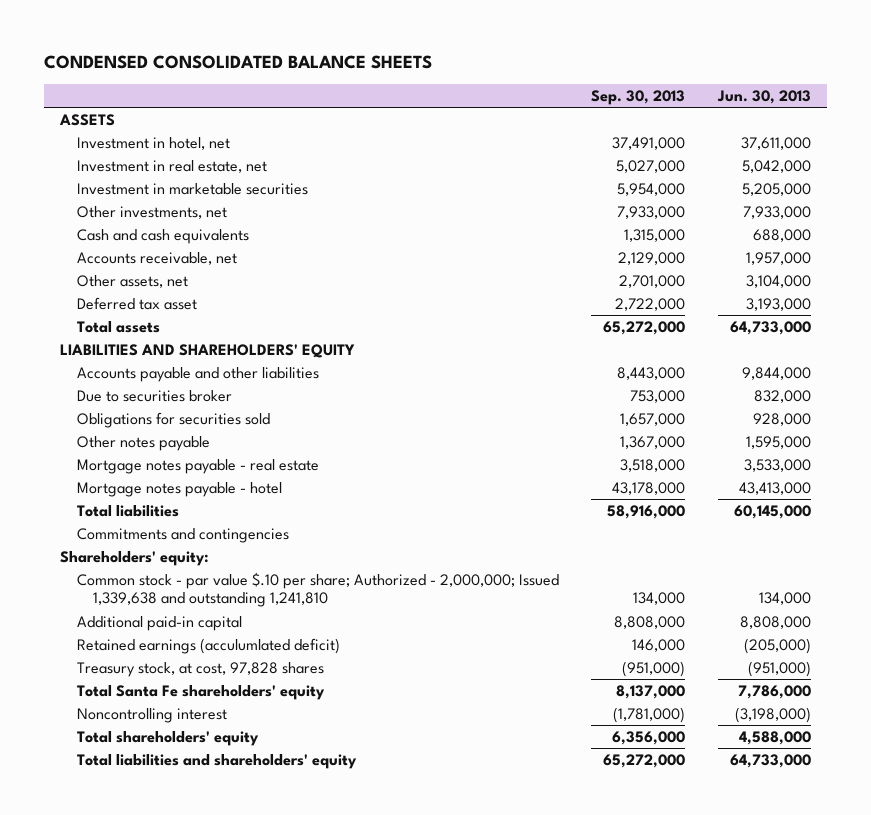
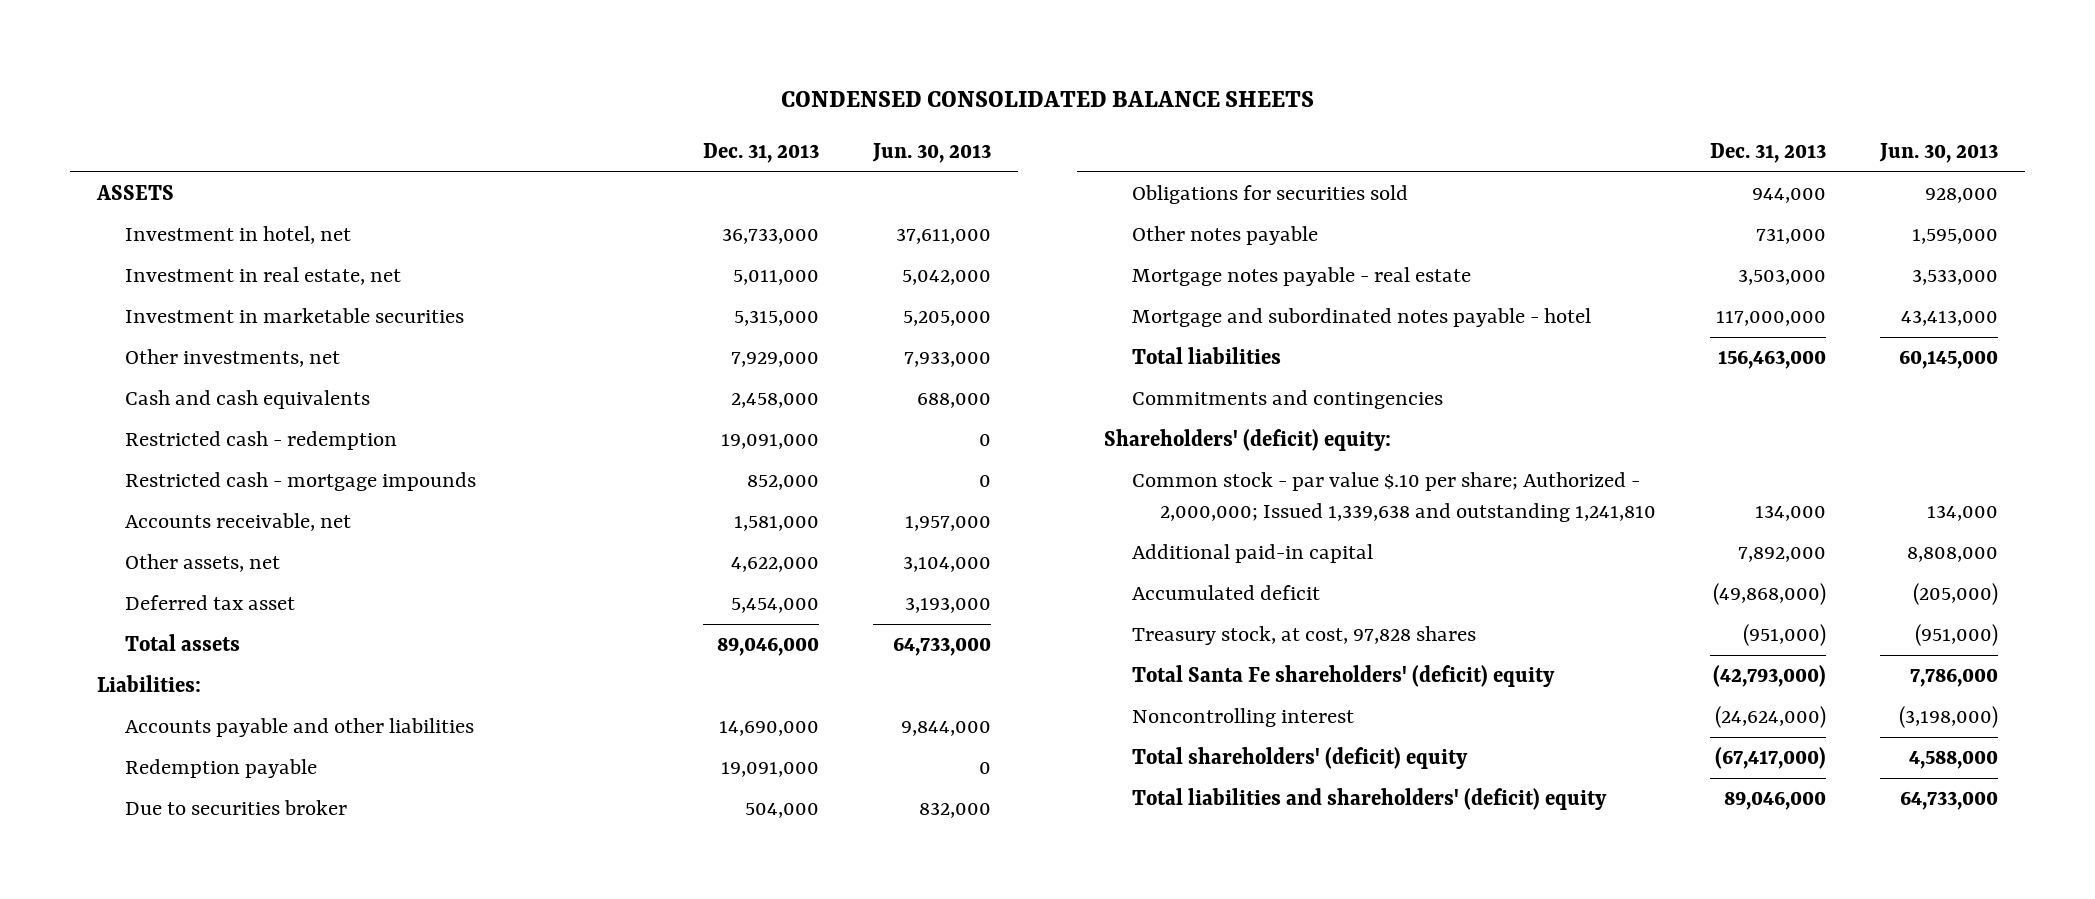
[591,90,686,106] Sep. 30, 2013 -> none
none -> [703,142,820,163] Dec. 31, 2013
none -> [125,431,398,451] Restricted cash - redemption
none -> [125,472,477,492] Restricted cash - mortgage impounds
[60,343,356,358] LIABILITIES AND SHAREHOLDERS' EQUITY -> none
none -> [97,675,202,693] Liabilities:
none -> [125,759,318,779] Redemption payable
[76,481,282,497] Mortgage notes payable - hotel -> [1132,308,1592,328] Mortgage and subordinated notes payable - hotel
[60,550,210,566] Shareholders' equity: -> [1104,429,1392,452] Shareholders' (deficit) equity:
[76,637,340,654] Retained earnings (acculumlated deficit) -> [1132,585,1321,601] Accumulated deficit
[76,684,325,700] Total Santa Fe shareholders' equity -> [1132,665,1556,688] Total Santa Fe shareholders' (deficit) equity
[76,730,259,746] Total shareholders' equity -> [1132,747,1469,770] Total shareholders' (deficit) equity
[76,753,357,769] Total liabilities and shareholders' equity -> [1132,788,1608,811] Total liabilities and shareholders' (deficit) equity

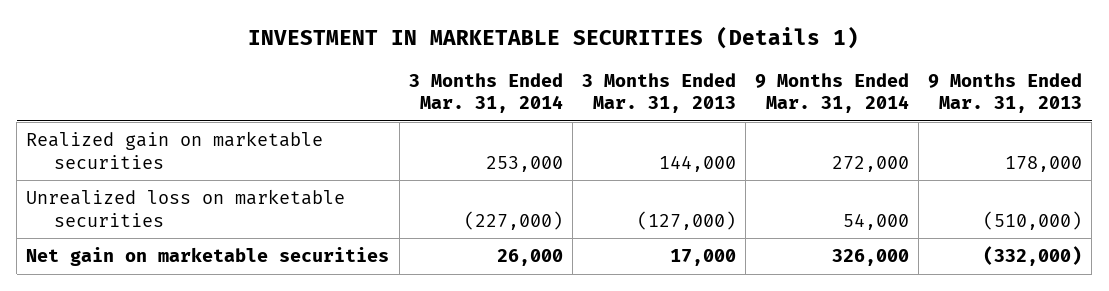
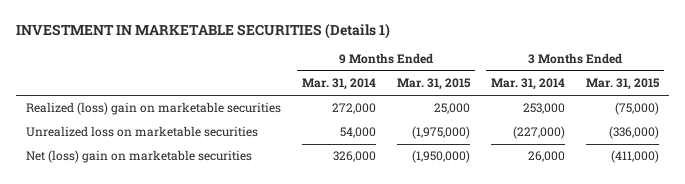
[581,72,736,114] 3 Months Ended Mar. 31, 2013 -> none
[928,72,1083,114] 9 Months Ended Mar. 31, 2013 -> none
none -> [397,78,472,91] Mar. 31, 2015
none -> [585,78,660,91] Mar. 31, 2015
[26,131,324,169] Realized gain on marketable securities -> [26,102,282,116] Realized (loss) gain on marketable securities
[26,247,390,267] Net gain on marketable securities -> [26,150,253,164] Net (loss) gain on marketable securities

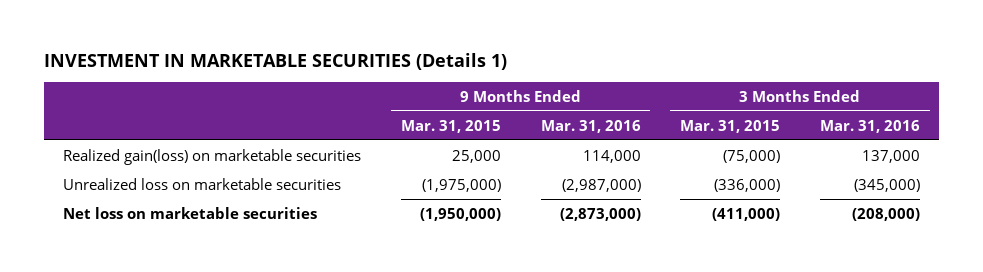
[302,78,377,91] Mar. 31, 2014 -> none
[490,78,565,91] Mar. 31, 2014 -> none
none -> [540,119,641,133] Mar. 31, 2016
none -> [819,119,920,133] Mar. 31, 2016
[26,102,282,116] Realized (loss) gain on marketable securities -> [63,148,362,165] Realized gain(loss) on marketable securities
[26,150,253,164] Net (loss) gain on marketable securities -> [63,206,318,219] Net loss on marketable securities

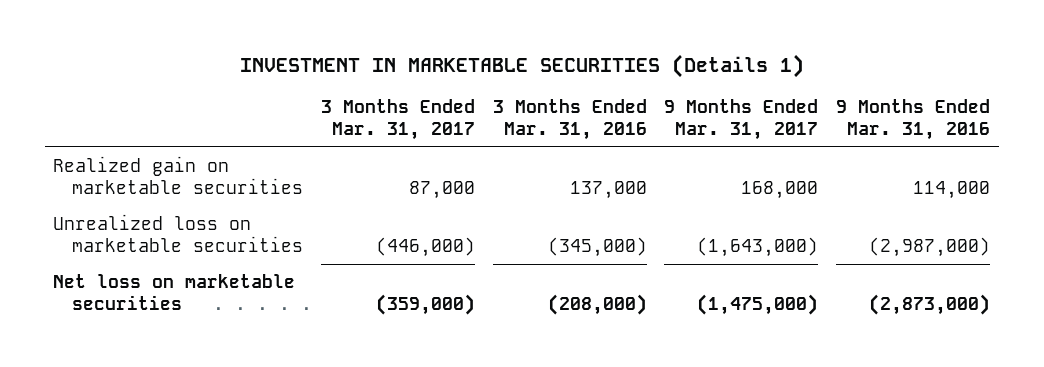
[400,119,501,133] Mar. 31, 2015 -> none
[680,119,781,133] Mar. 31, 2015 -> none
none -> [320,98,475,141] 3 Months Ended Mar. 31, 2017
none -> [664,98,819,141] 9 Months Ended Mar. 31, 2017
[63,148,362,165] Realized gain(loss) on marketable securities -> [53,155,304,195] Realized gain on marketable securities

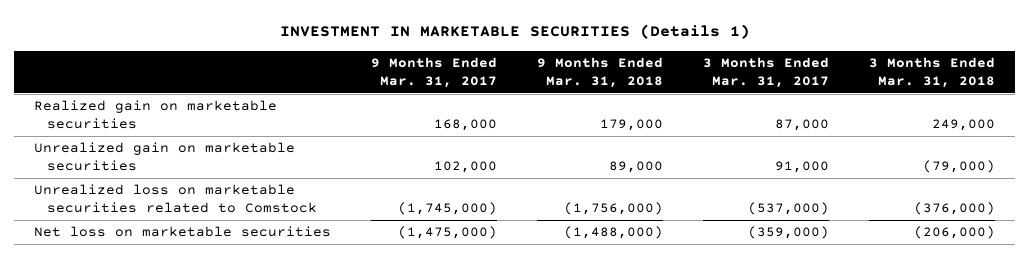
[492,98,647,141] 3 Months Ended Mar. 31, 2016 -> none
[836,98,991,141] 9 Months Ended Mar. 31, 2016 -> none
none -> [537,57,664,88] 9 Months Ended Mar. 31, 2018
none -> [869,57,996,88] 3 Months Ended Mar. 31, 2018
[53,213,304,253] Unrealized loss on marketable securities -> [34,142,296,171] Unrealized gain on marketable securities
[375,237,475,258] (446,000) -> [775,160,830,173] 91,000
[697,237,819,258] (1,643,000) -> [434,160,498,173] 102,000
none -> [34,184,318,213] Unrealized loss on marketable securities related to Comstock

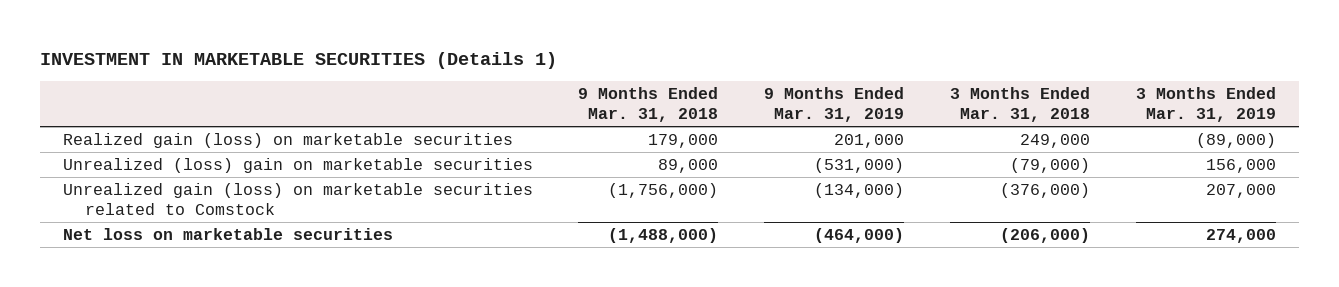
[371,57,498,88] 9 Months Ended Mar. 31, 2017 -> none
[703,57,830,88] 3 Months Ended Mar. 31, 2017 -> none
none -> [764,86,905,123] 9 Months Ended Mar. 31, 2019
none -> [1136,86,1277,123] 3 Months Ended Mar. 31, 2019
[34,100,278,129] Realized gain on marketable securities -> [62,132,513,148] Realized gain (loss) on marketable securities
[34,142,296,171] Unrealized gain on marketable securities -> [62,157,533,173] Unrealized (loss) gain on marketable securities
[34,184,318,213] Unrealized loss on marketable securities related to Comstock -> [62,182,533,216] Unrealized gain (loss) on marketable securities related to Comstock

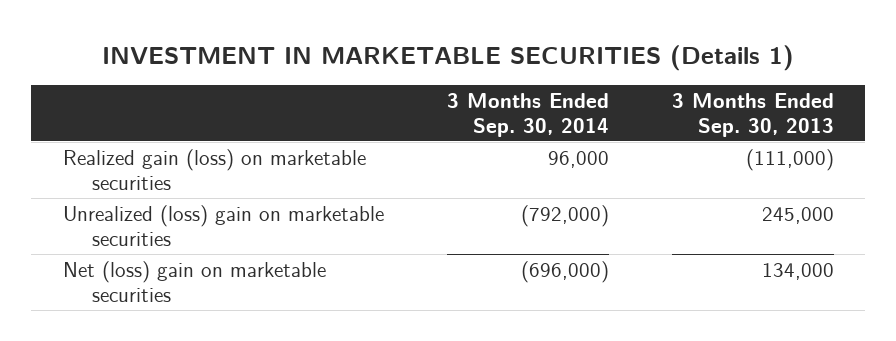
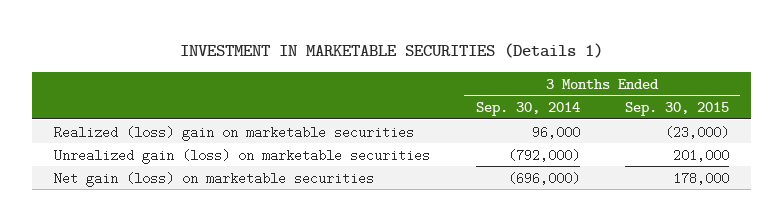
[671,92,834,137] 3 Months Ended Sep. 30, 2013 -> none
none -> [624,101,729,116] Sep. 30, 2015
[62,148,366,190] Realized gain (loss) on marketable securities -> [54,125,415,141] Realized (loss) gain on marketable securities
[62,204,384,246] Unrealized (loss) gain on marketable securities -> [54,148,431,164] Unrealized gain (loss) on marketable securities
[62,260,326,302] Net (loss) gain on marketable securities -> [54,171,375,187] Net gain (loss) on marketable securities

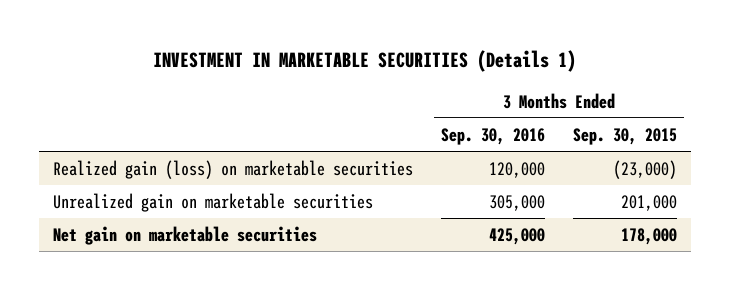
[475,101,580,116] Sep. 30, 2014 -> none
none -> [441,127,546,145] Sep. 30, 2016
[54,125,415,141] Realized (loss) gain on marketable securities -> [52,159,413,179] Realized gain (loss) on marketable securities
[54,148,431,164] Unrealized gain (loss) on marketable securities -> [52,192,373,212] Unrealized gain on marketable securities
[54,171,375,187] Net gain (loss) on marketable securities -> [52,225,317,245] Net gain on marketable securities

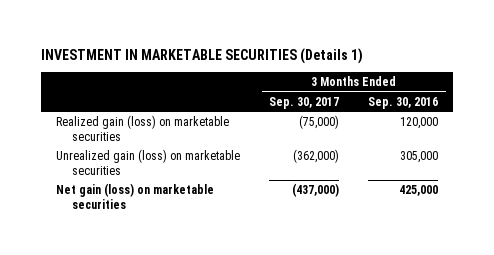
[573,127,678,145] Sep. 30, 2015 -> none
none -> [269,96,340,109] Sep. 30, 2017
[52,192,373,212] Unrealized gain on marketable securities -> [56,148,241,175] Unrealized gain (loss) on marketable securities
[52,225,317,245] Net gain on marketable securities -> [56,182,215,209] Net gain (loss) on marketable securities

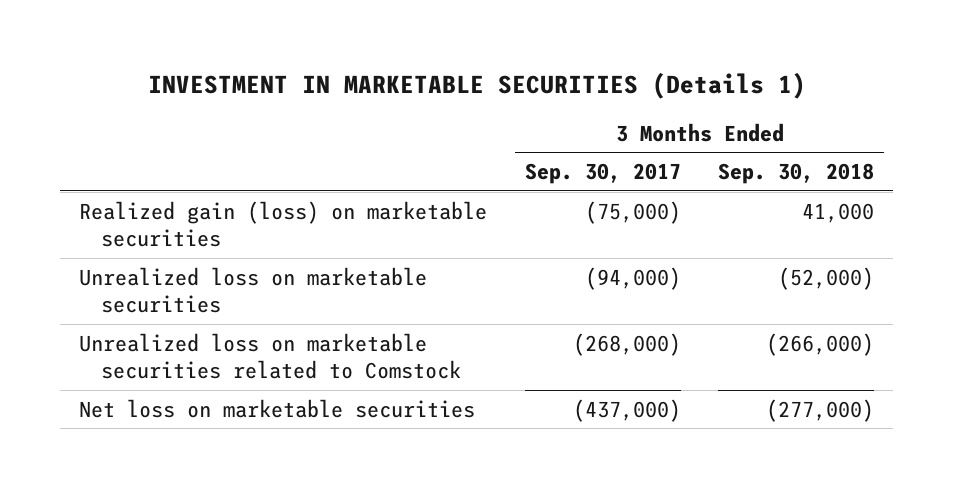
[368,96,439,109] Sep. 30, 2016 -> none
none -> [718,163,875,185] Sep. 30, 2018
[56,148,241,175] Unrealized gain (loss) on marketable securities -> [78,266,427,314] Unrealized loss on marketable securities
[293,148,340,163] (362,000) -> [584,266,681,290] (94,000)
none -> [78,332,462,380] Unrealized loss on marketable securities related to Comstock
[56,182,215,209] Net gain (loss) on marketable securities -> [78,398,475,418] Net loss on marketable securities

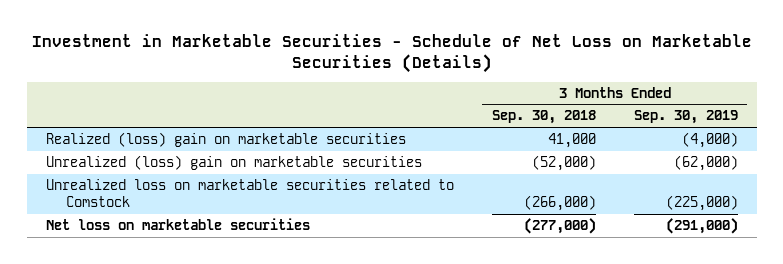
[147,72,806,100] INVESTMENT IN MARKETABLE SECURITIES (Details 1) -> [31,34,752,74] Investment in Marketable Securities - Schedule of Net Loss on Marketable Securities (Details)
[524,163,681,185] Sep. 30, 2017 -> none
none -> [633,110,738,125] Sep. 30, 2019
[78,200,487,248] Realized gain (loss) on marketable securities -> [45,132,406,148] Realized (loss) gain on marketable securities
[78,266,427,314] Unrealized loss on marketable securities -> [45,155,422,171] Unrealized (loss) gain on marketable securities

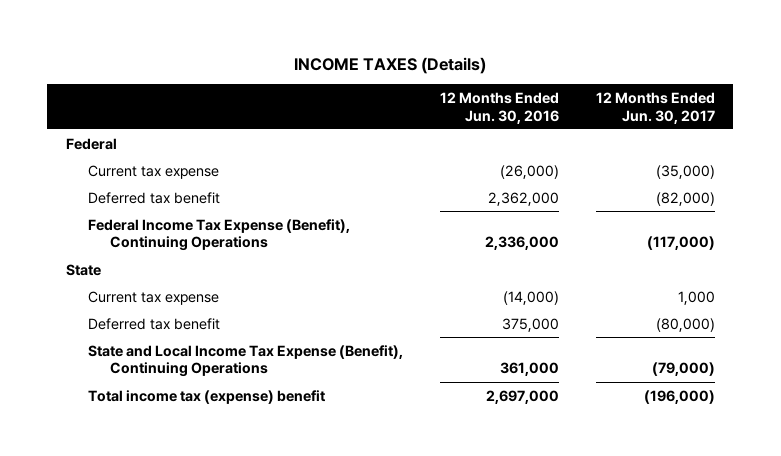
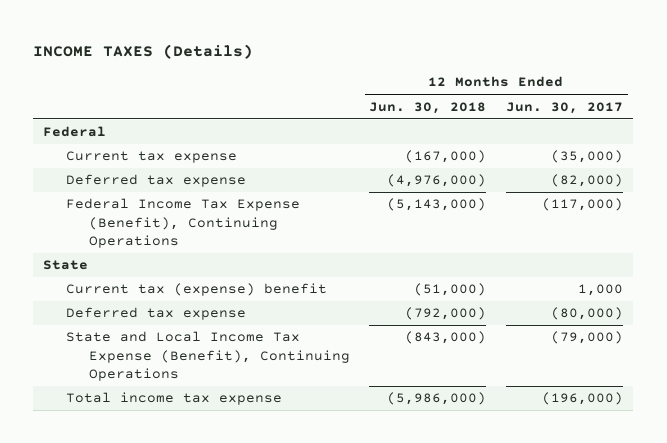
[440,91,560,124] 12 Months Ended Jun. 30, 2016 -> none
none -> [369,101,487,114] Jun. 30, 2018
[88,191,221,204] Deferred tax benefit -> [65,174,246,188] Deferred tax expense
[88,290,220,305] Current tax expense -> [65,283,327,297] Current tax (expense) benefit
[88,317,221,330] Deferred tax benefit -> [65,307,246,321] Deferred tax expense
[88,389,326,404] Total income tax (expense) benefit -> [65,392,282,406] Total income tax expense

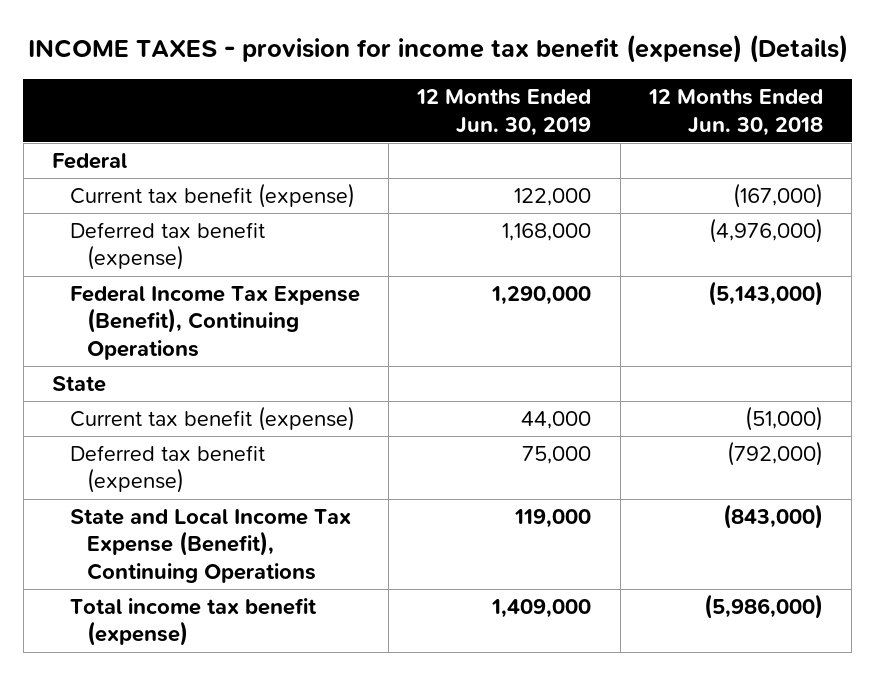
[33,43,254,59] INCOME TAXES (Details) -> [27,34,848,64] INCOME TAXES - provision for income tax benefit (expense) (Details)
[506,101,624,114] Jun. 30, 2017 -> none
none -> [416,89,592,136] 12 Months Ended Jun. 30, 2019
[65,151,237,164] Current tax expense -> [69,183,355,209] Current tax benefit (expense)
[65,174,246,188] Deferred tax expense -> [69,222,265,271] Deferred tax benefit (expense)
[65,283,327,297] Current tax (expense) benefit -> [69,406,355,432] Current tax benefit (expense)
[65,307,246,321] Deferred tax expense -> [69,445,265,494] Deferred tax benefit (expense)
[65,392,282,406] Total income tax expense -> [69,598,317,647] Total income tax benefit (expense)

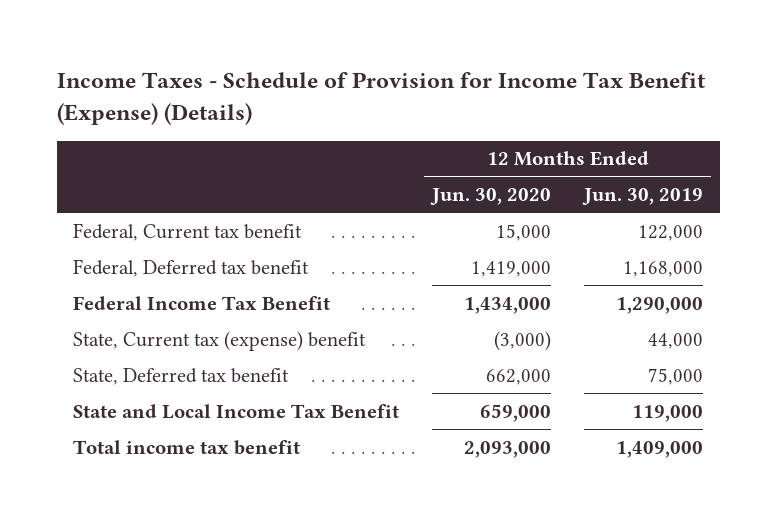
[27,34,848,64] INCOME TAXES - provision for income tax benefit (expense) (Details) -> [56,72,706,126] Income Taxes - Schedule of Provision for Income Tax Benefit (Expense) (Details)
[648,89,824,136] 12 Months Ended Jun. 30, 2018 -> none
none -> [430,188,552,206] Jun. 30, 2020
[52,153,128,170] Federal -> none
[52,376,107,393] State -> none
[69,183,355,209] Current tax benefit (expense) -> [73,222,303,241] Federal, Current tax benefit
[69,222,265,271] Deferred tax benefit (expense) -> [73,258,310,277] Federal, Deferred tax benefit
[69,286,360,360] Federal Income Tax Expense (Benefit), Continuing Operations -> [73,295,331,310] Federal Income Tax Benefit
[69,406,355,432] Current tax benefit (expense) -> [73,330,367,351] State, Current tax (expense) benefit
[69,445,265,494] Deferred tax benefit (expense) -> [73,367,290,385] State, Deferred tax benefit
[69,509,351,583] State and Local Income Tax Expense (Benefit), Continuing Operations -> [73,403,400,419] State and Local Income Tax Benefit
[69,598,317,647] Total income tax benefit (expense) -> [73,439,301,455] Total income tax benefit

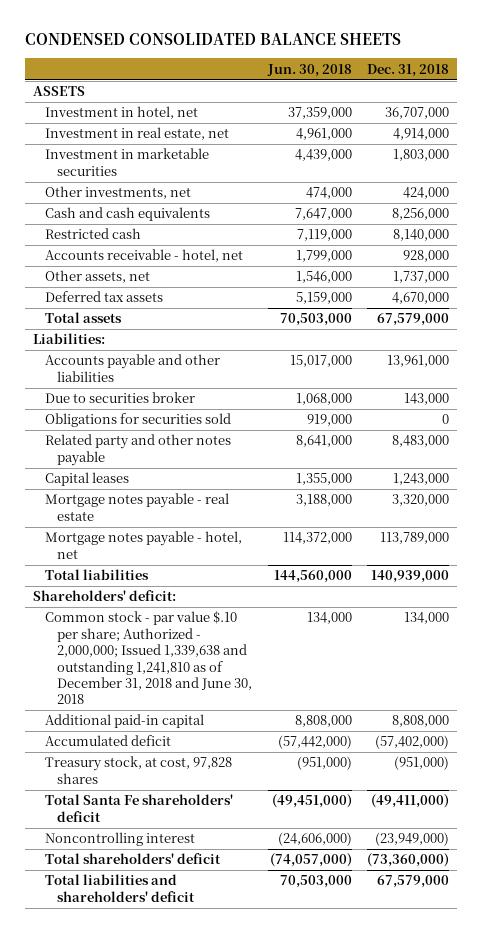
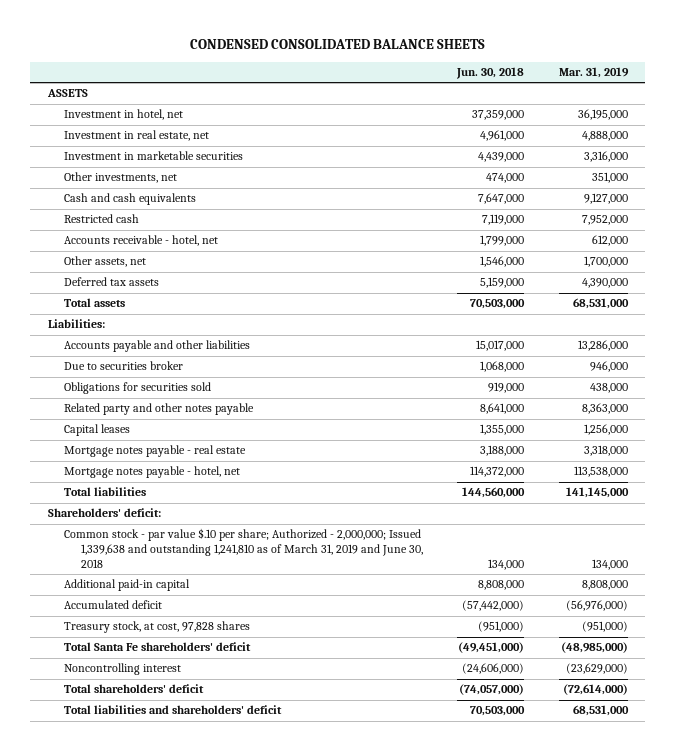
[367,63,450,77] Dec. 31, 2018 -> none
none -> [558,67,629,79] Mar. 31, 2019
[44,611,253,705] Common stock - par value $.10 per share; Authorized - 2,000,000; Issued 1,339,638 and outstanding 1,241,810 as of December 31, 2018 and June 30, 2018 -> [64,528,423,568] Common stock - par value $.10 per share; Authorized - 2,000,000; Issued 1,339,638 and outstanding 1,241,810 as of March 31, 2019 and June 30, 2018

